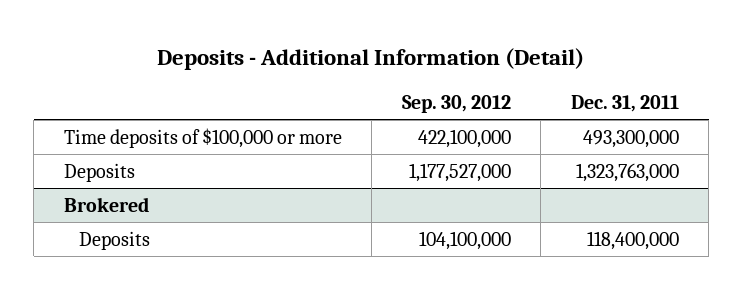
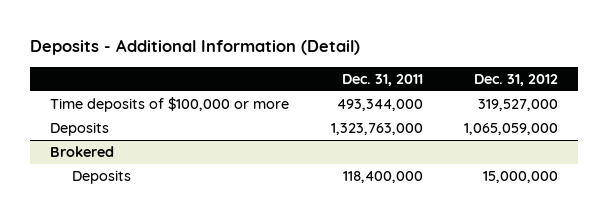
[401,95,511,114] Sep. 30, 2012 -> none
none -> [473,73,558,86] Dec. 31, 2012
[582,129,679,148] 493,300,000 -> [336,99,423,112] 493,344,000

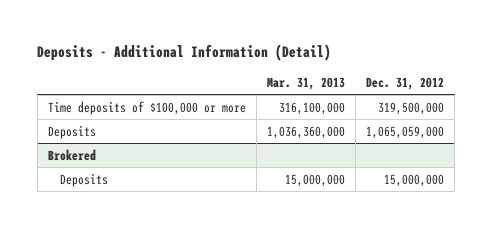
[341,73,423,86] Dec. 31, 2011 -> none
none -> [266,76,345,90] Mar. 31, 2013
[477,99,558,112] 319,527,000 -> [378,101,445,115] 319,500,000

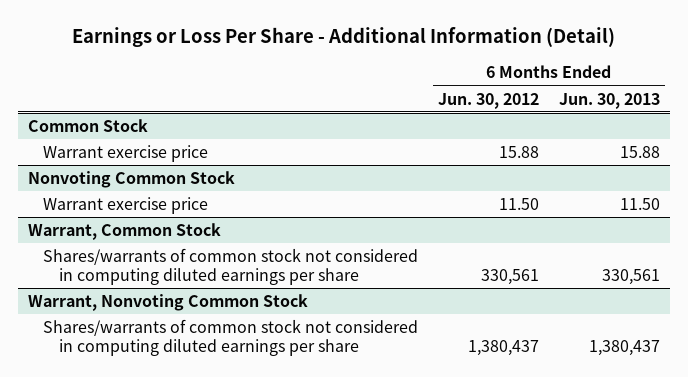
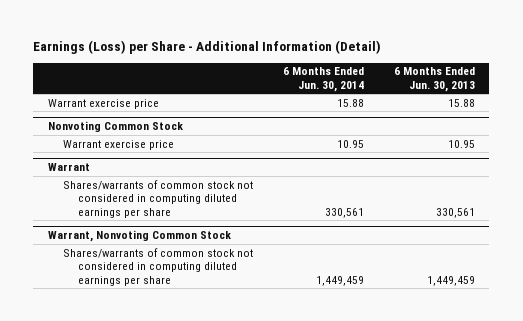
[72,27,616,48] Earnings or Loss Per Share - Additional Information (Detail) -> [33,40,382,55] Earnings (Loss) per Share - Additional Information (Detail)
[438,92,540,109] Jun. 30, 2012 -> none
none -> [282,67,364,93] 6 Months Ended Jun. 30, 2014
[28,119,149,133] Common Stock -> none
[28,223,222,241] Warrant, Common Stock -> none
[619,198,660,211] 11.50 -> [447,139,475,148] 10.95
none -> [47,163,90,172] Warrant
[588,340,660,357] 1,380,437 -> [426,275,475,286] 1,449,459

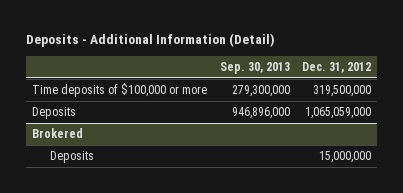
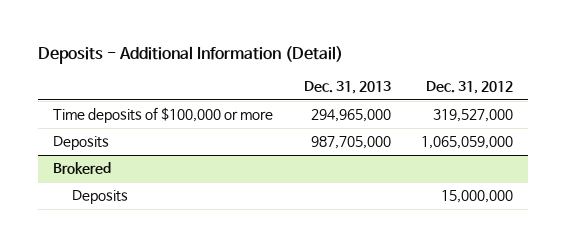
[219,62,290,75] Sep. 30, 2013 -> none
none -> [303,81,391,95] Dec. 31, 2013
[313,85,372,98] 319,500,000 -> [432,109,513,123] 319,527,000

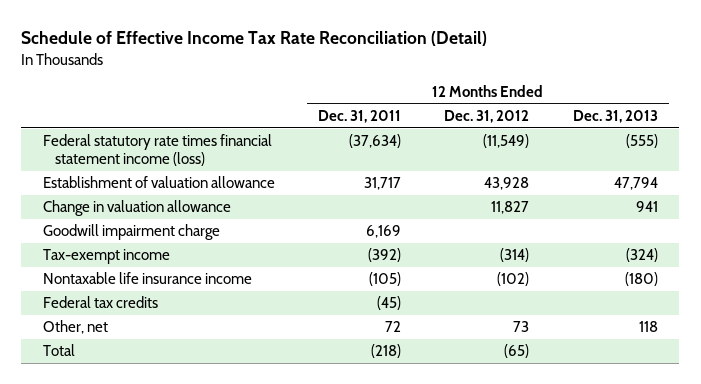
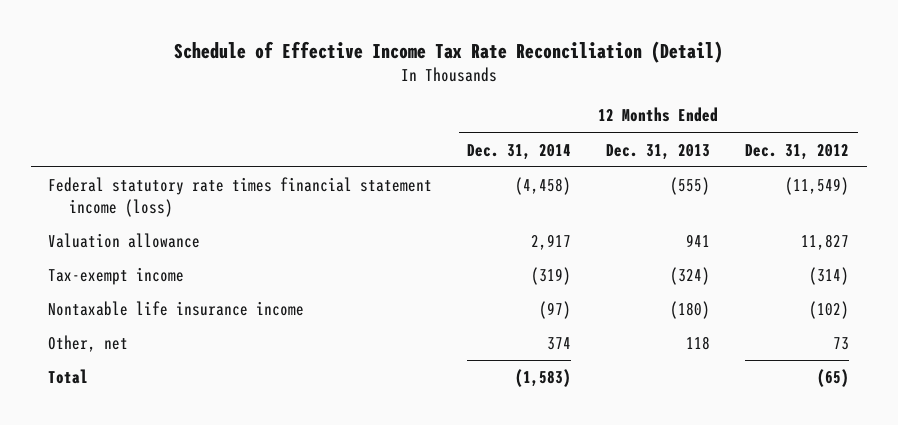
[318,110,402,124] Dec. 31, 2011 -> none
none -> [467,143,572,160] Dec. 31, 2014
[42,176,275,189] Establishment of valuation allowance -> none
[42,224,220,241] Goodwill impairment charge -> none
[42,200,231,217] Change in valuation allowance -> [48,233,201,249] Valuation allowance
[42,296,158,309] Federal tax credits -> none

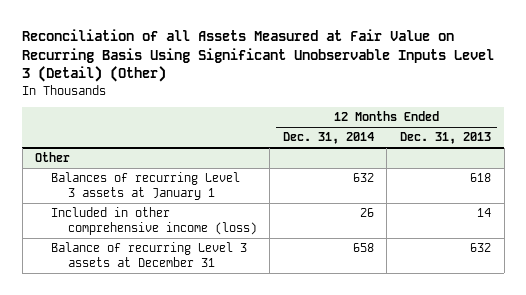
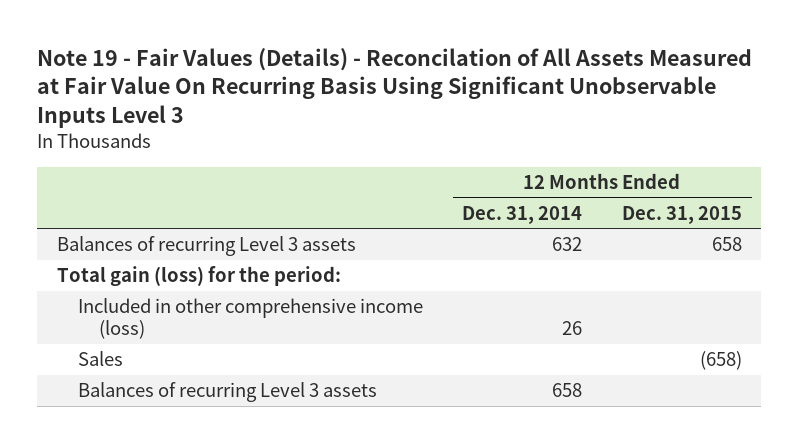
[22,28,495,83] Reconciliation of all Assets Measured at Fair Value on Recurring Basis Using Significant Unobservable Inputs Level 3 (Detail) (Other) -> [37,47,753,129] Note 19 - Fair Values (Details) - Reconcilation of All Assets Measured at Fair Value On Recurring Basis Using Significant Unobservable Inputs Level 3
[399,132,491,145] Dec. 31, 2013 -> none
none -> [621,205,742,224] Dec. 31, 2015
[35,152,71,163] Other -> none
[51,172,241,201] Balances of recurring Level 3 assets at January 1 -> [56,236,356,257] Balances of recurring Level 3 assets
none -> [56,266,341,287] Total gain (loss) for the period:
none -> [78,351,124,367] Sales
[51,242,248,268] Balance of recurring Level 3 assets at December 31 -> [78,382,378,403] Balances of recurring Level 3 assets

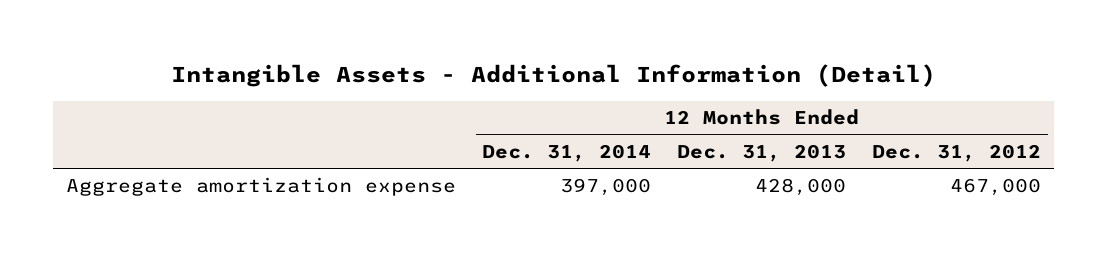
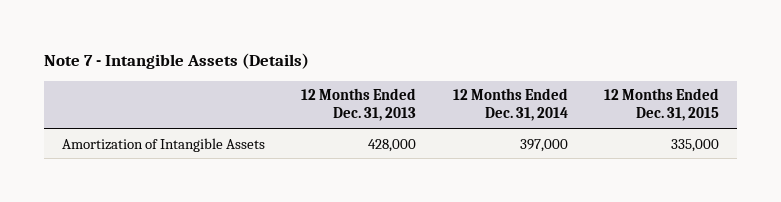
[170,64,936,88] Intangible Assets - Additional Information (Detail) -> [43,53,309,70] Note 7 - Intangible Assets (Details)
[872,144,1042,163] Dec. 31, 2012 -> none
none -> [604,88,720,122] 12 Months Ended Dec. 31, 2015
[66,177,457,197] Aggregate amortization expense -> [61,137,265,152] Amortization of Intangible Assets

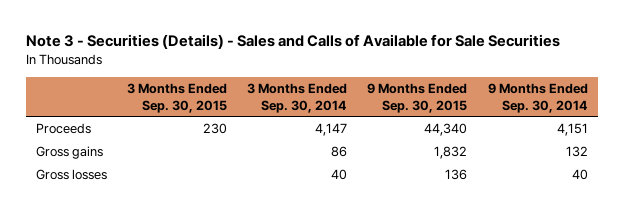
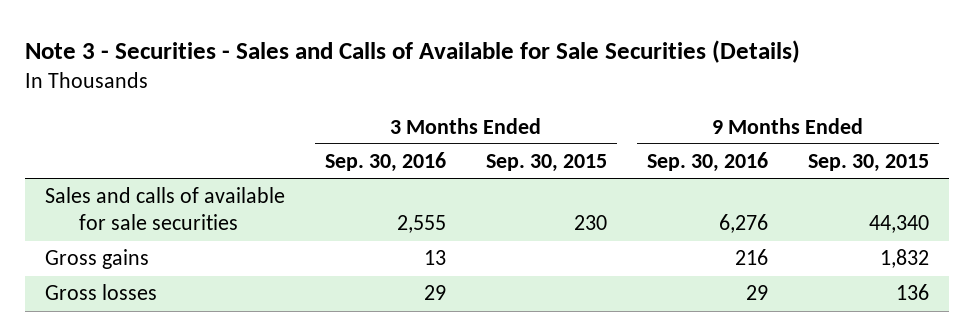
[25,34,560,50] Note 3 - Securities (Details) - Sales and Calls of Available for Sale Securities -> [25,39,801,63] Note 3 - Securities - Sales and Calls of Available for Sale Securities (Details)
[247,82,348,113] 3 Months Ended Sep. 30, 2014 -> none
[487,82,588,113] 9 Months Ended Sep. 30, 2014 -> none
none -> [325,152,447,173] Sep. 30, 2016
none -> [647,152,769,173] Sep. 30, 2016
[35,123,91,135] Proceeds -> [45,187,286,231] Sales and calls of available for sale securities

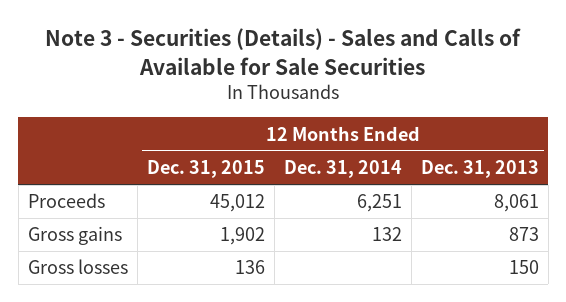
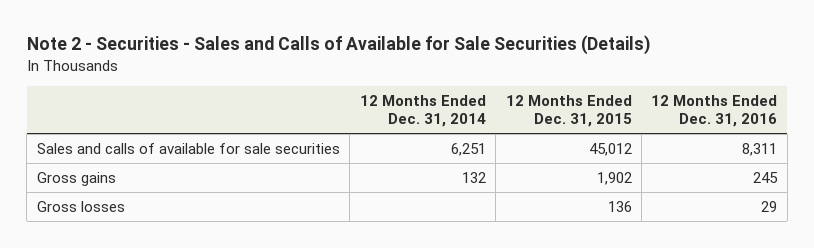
[45,28,522,75] Note 3 - Securities (Details) - Sales and Calls of Available for Sale Securities -> [26,35,650,56] Note 2 - Securities - Sales and Calls of Available for Sale Securities (Details)
[420,159,539,178] Dec. 31, 2013 -> none
none -> [651,94,778,128] 12 Months Ended Dec. 31, 2016
[27,193,105,209] Proceeds -> [36,142,340,154] Sales and calls of available for sale securities

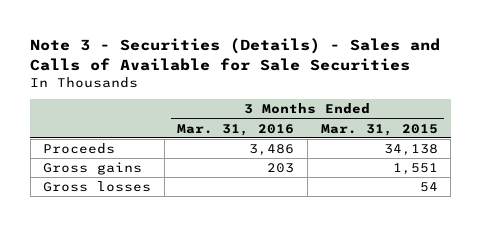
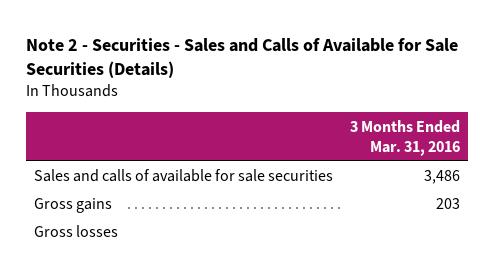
[30,37,441,71] Note 3 - Securities (Details) - Sales and Calls of Available for Sale Securities -> [25,37,458,79] Note 2 - Securities - Sales and Calls of Available for Sale Securities (Details)
[320,123,438,136] Mar. 31, 2015 -> none
[43,143,116,155] Proceeds -> [34,169,334,183] Sales and calls of available for sale securities

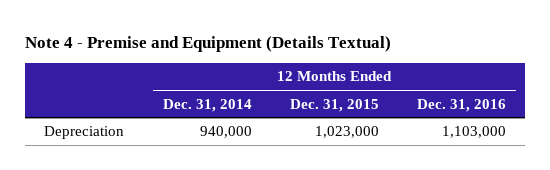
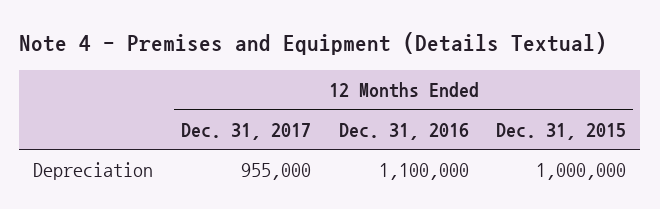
[25,36,392,53] Note 4 - Premise and Equipment (Details Textual) -> [19,32,608,56] Note 4 - Premises and Equipment (Details Textual)
[162,98,252,112] Dec. 31, 2014 -> none
none -> [180,122,311,140] Dec. 31, 2017
[314,126,379,139] 1,023,000 -> [536,163,627,181] 1,000,000
[442,126,507,139] 1,103,000 -> [378,163,469,181] 1,100,000

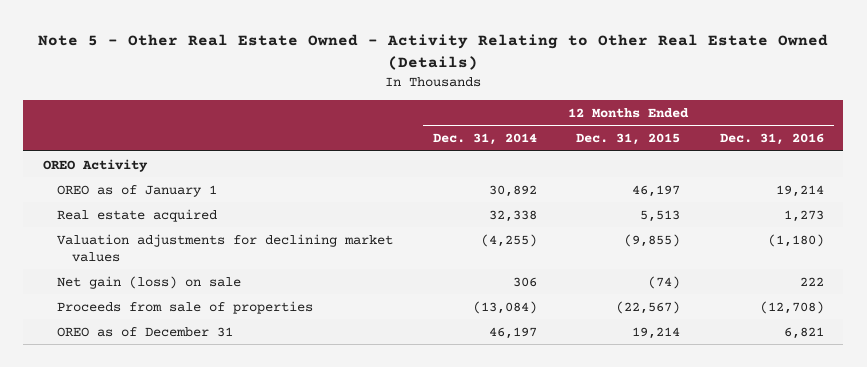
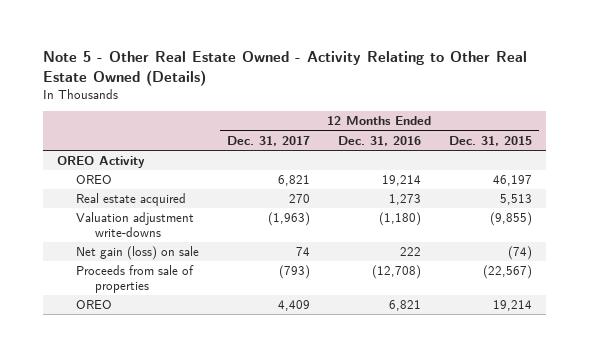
[432,133,537,146] Dec. 31, 2014 -> none
none -> [226,135,310,146] Dec. 31, 2017
[57,184,218,197] OREO as of January 1 -> [75,175,112,185] OREO
[57,233,394,262] Valuation adjustments for declining market values -> [75,212,194,238] Valuation adjustment write-downs
[57,326,234,337] OREO as of December 31 -> [75,300,112,310] OREO

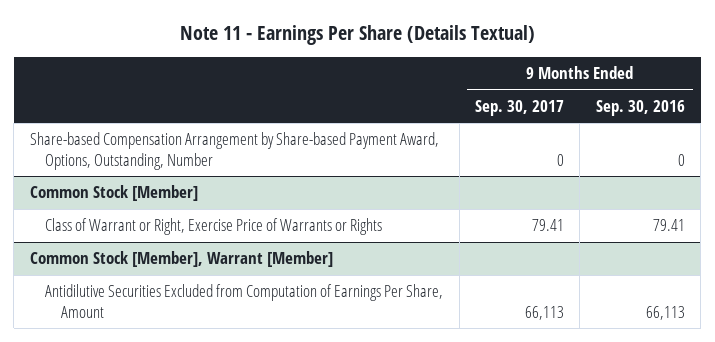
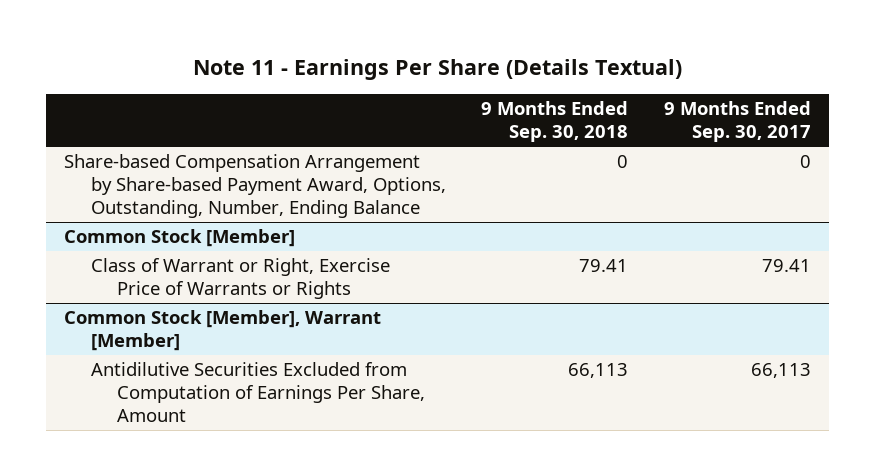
[595,100,685,117] Sep. 30, 2016 -> none
none -> [481,101,629,143] 9 Months Ended Sep. 30, 2018
[29,132,439,170] Share-based Compensation Arrangement by Share-based Payment Award, Options, Outstanding, Number -> [64,154,446,218] Share-based Compensation Arrangement by Share-based Payment Award, Options, Outstanding, Number, Ending Balance

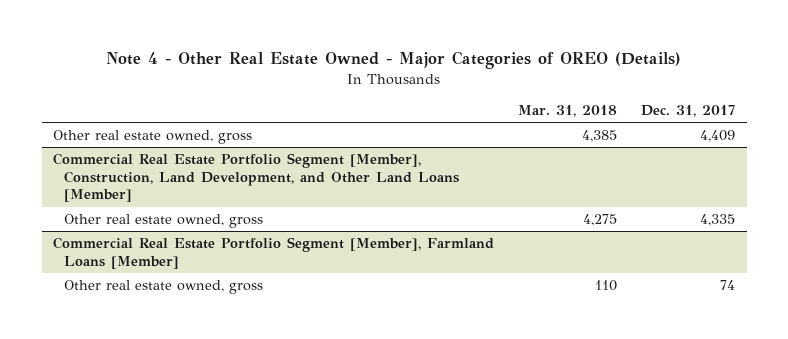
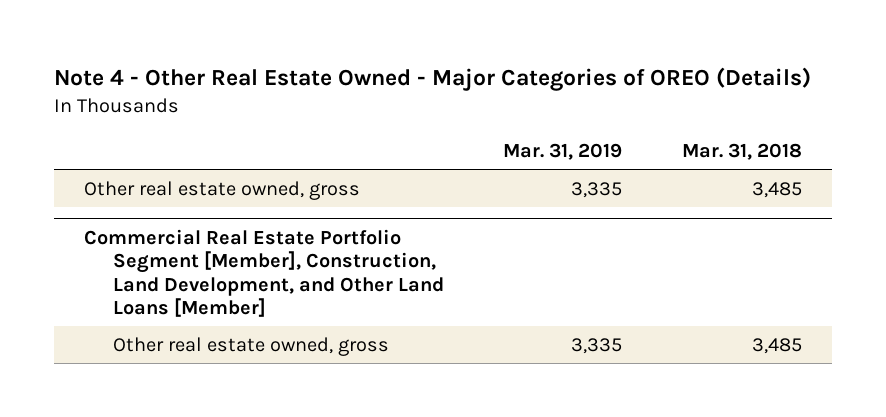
[640,105,735,118] Dec. 31, 2017 -> none
none -> [503,142,623,160] Mar. 31, 2019
[582,130,618,143] 4,385 -> [752,181,803,198] 3,485
[53,237,495,269] Commercial Real Estate Portfolio Segment [Member], Farmland Loans [Member] -> none
[64,280,264,295] Other real estate owned, gross -> none
[583,214,618,227] 4,275 -> [752,337,803,354] 3,485

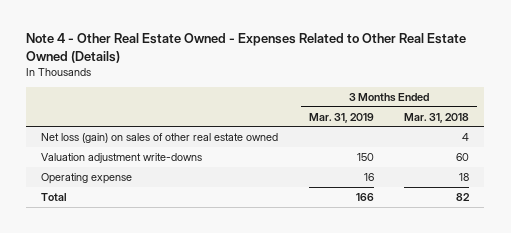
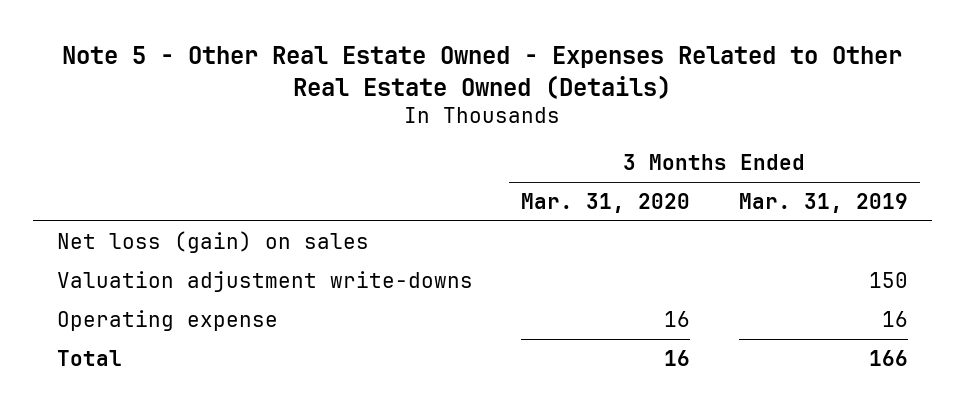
[26,33,467,63] Note 4 - Other Real Estate Owned - Expenses Related to Other Real Estate Owned (Details) -> [62,46,903,99] Note 5 - Other Real Estate Owned - Expenses Related to Other Real Estate Owned (Details)
[404,112,470,123] Mar. 31, 2018 -> none
none -> [521,192,691,213] Mar. 31, 2020
[41,132,279,143] Net loss (gain) on sales of other real estate owned -> [57,230,370,253] Net loss (gain) on sales

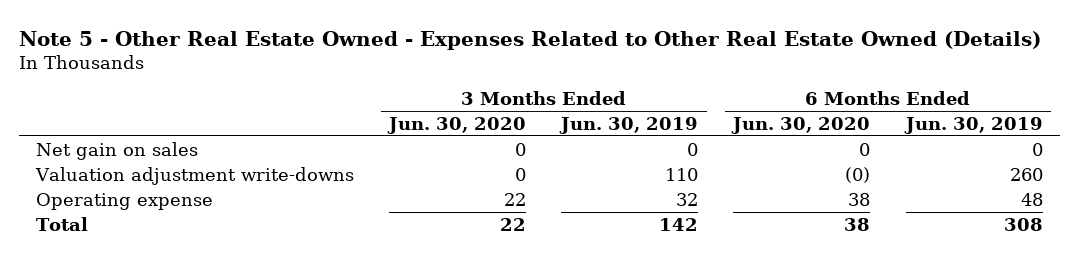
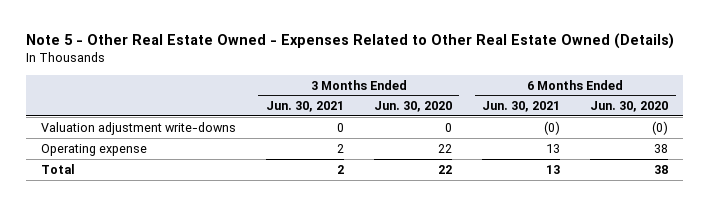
[559,116,699,134] Jun. 30, 2019 -> none
[903,116,1043,134] Jun. 30, 2019 -> none
none -> [265,101,344,113] Jun. 30, 2021
none -> [482,101,561,113] Jun. 30, 2021
[36,141,199,160] Net gain on sales -> none

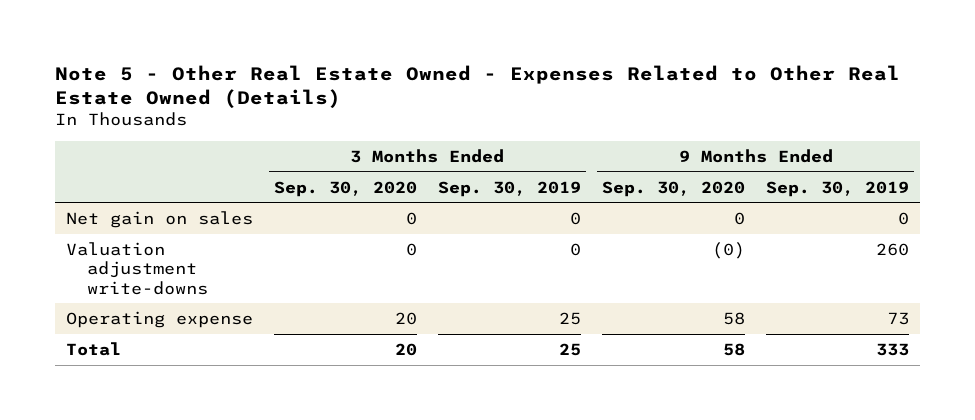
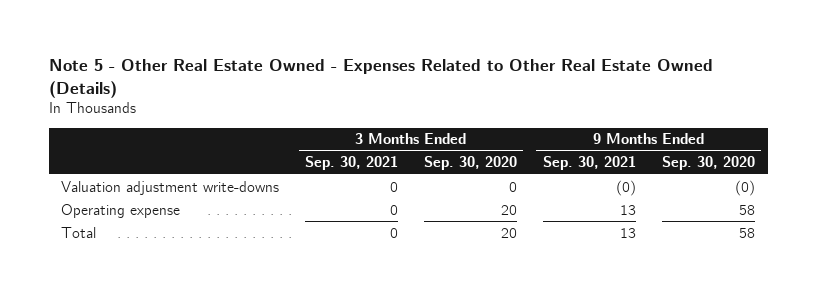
[437,180,581,197] Sep. 30, 2019 -> none
[766,180,910,197] Sep. 30, 2019 -> none
none -> [305,156,399,171] Sep. 30, 2021
none -> [542,156,636,171] Sep. 30, 2021
[65,210,253,228] Net gain on sales -> none

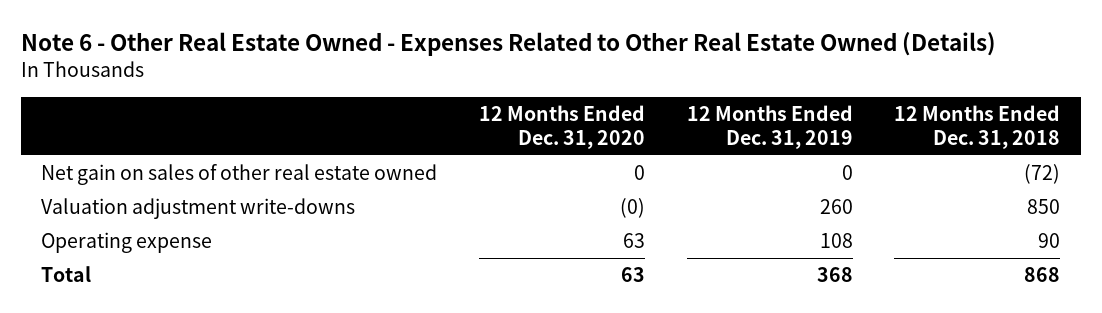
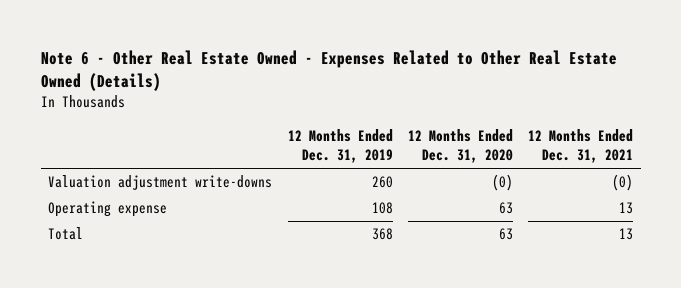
[894,104,1061,149] 12 Months Ended Dec. 31, 2018 -> none
none -> [528,128,634,164] 12 Months Ended Dec. 31, 2021
[41,163,438,185] Net gain on sales of other real estate owned -> none

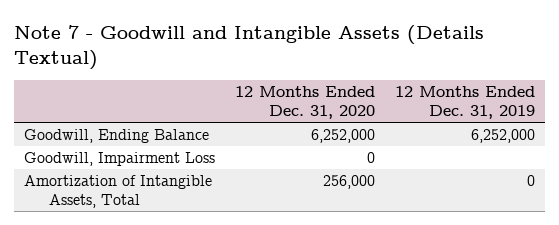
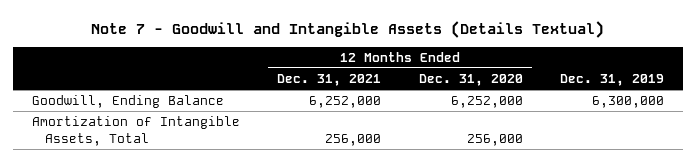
[395,85,536,119] 12 Months Ended Dec. 31, 2019 -> none
none -> [277,74,382,87] Dec. 31, 2021
none -> [559,74,664,87] Dec. 31, 2019
[24,152,216,167] Goodwill, Impairment Loss -> none

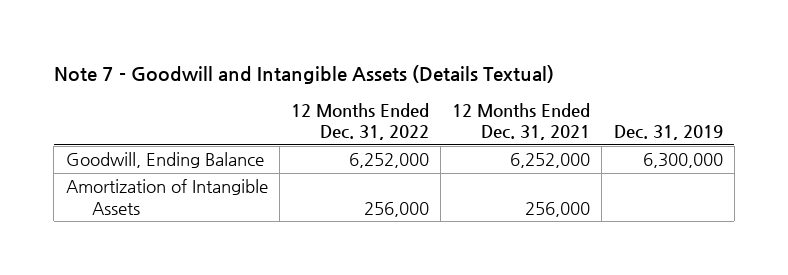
[418,74,523,87] Dec. 31, 2020 -> none
none -> [290,102,429,141] 12 Months Ended Dec. 31, 2022
[31,116,240,146] Amortization of Intangible Assets, Total -> [65,179,268,215] Amortization of Intangible Assets

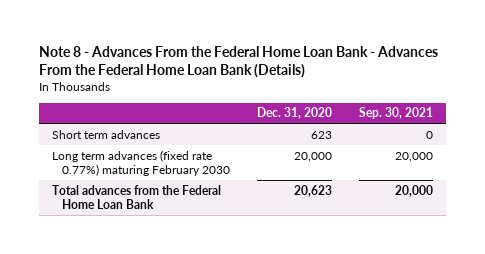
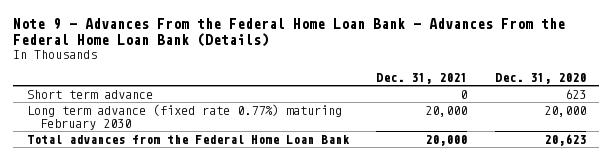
[38,46,438,79] Note 8 - Advances From the Federal Home Loan Bank - Advances From the Federal Home Loan Bank (Details) -> [13,18,566,48] Note 9 - Advances From the Federal Home Loan Bank - Advances From the Federal Home Loan Bank (Details)
[358,107,433,120] Sep. 30, 2021 -> none
none -> [376,73,468,85] Dec. 31, 2021
[52,129,161,139] Short term advances -> [26,89,153,99] Short term advance
[52,149,230,177] Long term advances (fixed rate 0.77%) maturing February 2030 -> [26,103,342,130] Long term advance (fixed rate 0.77%) maturing February 2030

